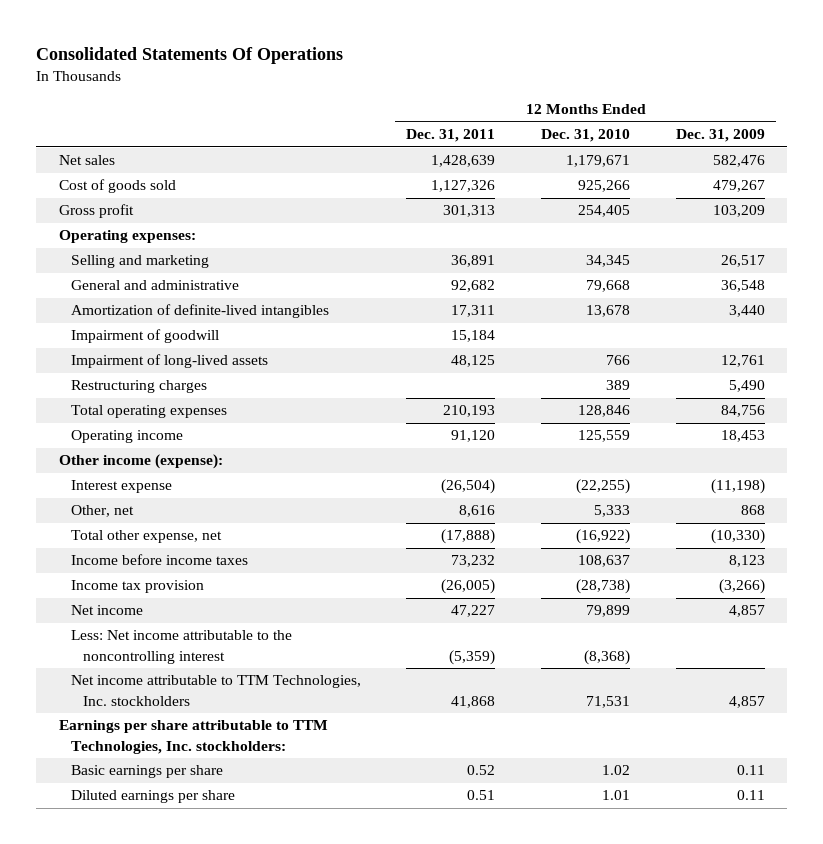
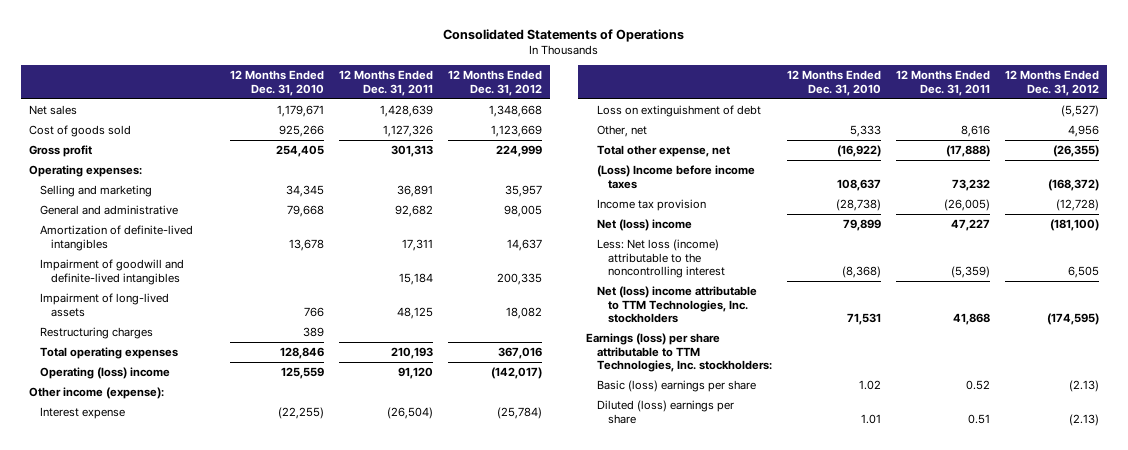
[36,47,344,65] Consolidated Statements Of Operations -> [442,28,684,42] Consolidated Statements of Operations
[675,129,765,143] Dec. 31, 2009 -> none
none -> [448,70,543,97] 12 Months Ended Dec. 31, 2012
[70,329,219,344] Impairment of goodwill -> [40,258,185,285] Impairment of goodwill and definite-lived intangibles
[70,430,183,444] Operating income -> [40,366,171,379] Operating (loss) income
none -> [596,104,761,117] Loss on extinguishment of debt
[70,554,248,566] Income before income taxes -> [596,164,755,189] (Loss) Income before income taxes
[70,605,143,616] Net income -> [596,218,692,231] Net (loss) income
[70,630,292,664] Less: Net income attributable to the noncontrolling interest -> [596,238,726,279] Less: Net loss (income) attributable to the noncontrolling interest
[70,675,361,706] Net income attributable to TTM Technologies, Inc. stockholders -> [596,285,757,324] Net (loss) income attributable to TTM Technologies, Inc. stockholders
[58,720,328,754] Earnings per share attributable to TTM Technologies, Inc. stockholders: -> [585,332,772,373] Earnings (loss) per share attributable to TTM Technologies, Inc. stockholders:
[70,765,223,779] Basic earnings per share -> [596,379,756,392] Basic (loss) earnings per share
[70,790,235,804] Diluted earnings per share -> [596,399,734,424] Diluted (loss) earnings per share

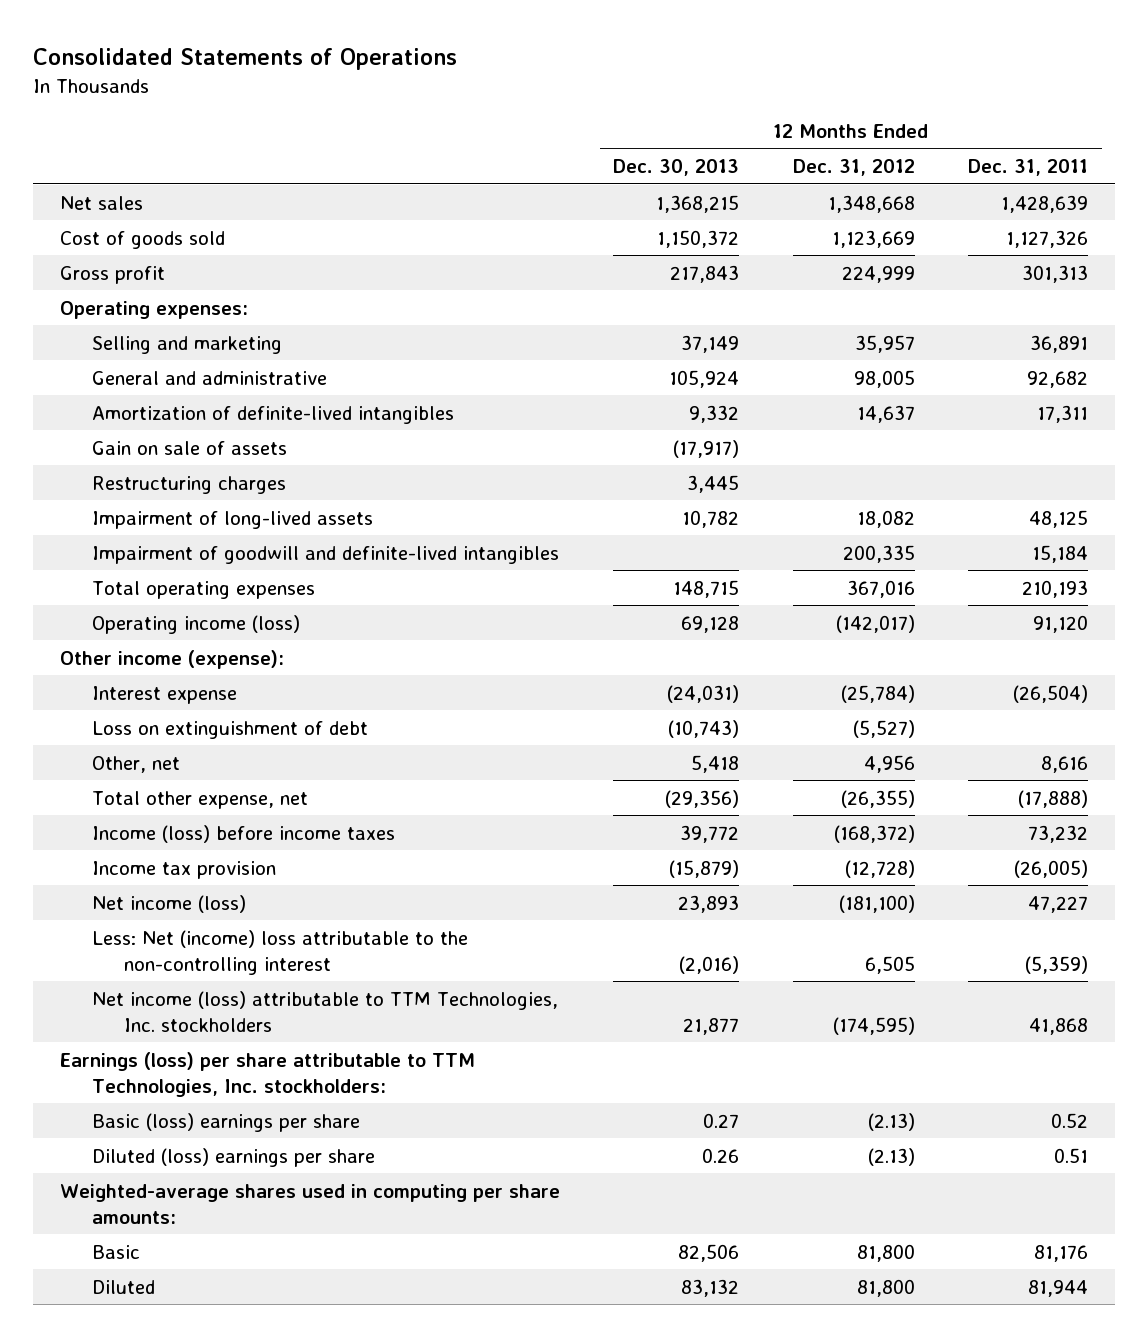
[230,70,325,97] 12 Months Ended Dec. 31, 2010 -> none
none -> [613,159,740,177] Dec. 30, 2013
none -> [91,440,287,455] Gain on sale of assets
[40,292,170,317] Impairment of long-lived assets -> [91,510,373,529] Impairment of long-lived assets
[40,258,185,285] Impairment of goodwill and definite-lived intangibles -> [91,545,559,564] Impairment of goodwill and definite-lived intangibles
[40,366,171,379] Operating (loss) income -> [91,614,300,634] Operating income (loss)
[596,164,755,189] (Loss) Income before income taxes -> [91,824,395,843] Income (loss) before income taxes
[596,218,692,231] Net (loss) income -> [91,894,246,913] Net income (loss)
[596,238,726,279] Less: Net loss (income) attributable to the noncontrolling interest -> [91,929,468,975] Less: Net (income) loss attributable to the non-controlling interest
[596,285,757,324] Net (loss) income attributable to TTM Technologies, Inc. stockholders -> [91,990,558,1032] Net income (loss) attributable to TTM Technologies, Inc. stockholders
none -> [59,1183,560,1224] Weighted-average shares used in computing per share amounts:
none -> [91,1244,140,1259] Basic
none -> [91,1279,155,1294] Diluted

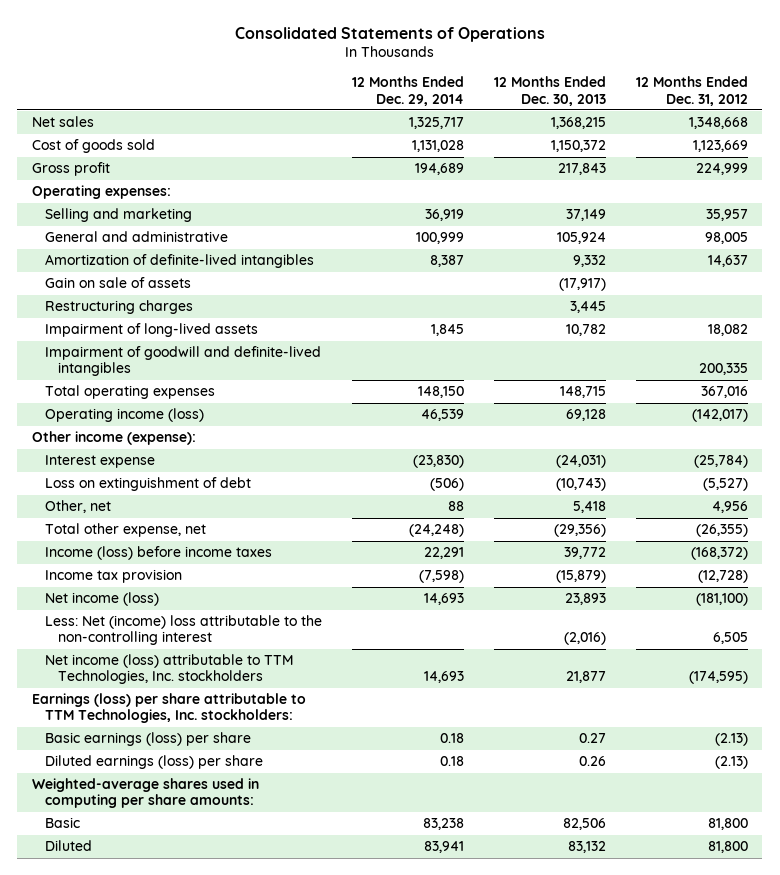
[968,159,1089,177] Dec. 31, 2011 -> none
none -> [351,76,464,106] 12 Months Ended Dec. 29, 2014
[91,1112,360,1132] Basic (loss) earnings per share -> [45,732,252,747] Basic earnings (loss) per share
[91,1147,375,1167] Diluted (loss) earnings per share -> [45,755,264,770] Diluted earnings (loss) per share

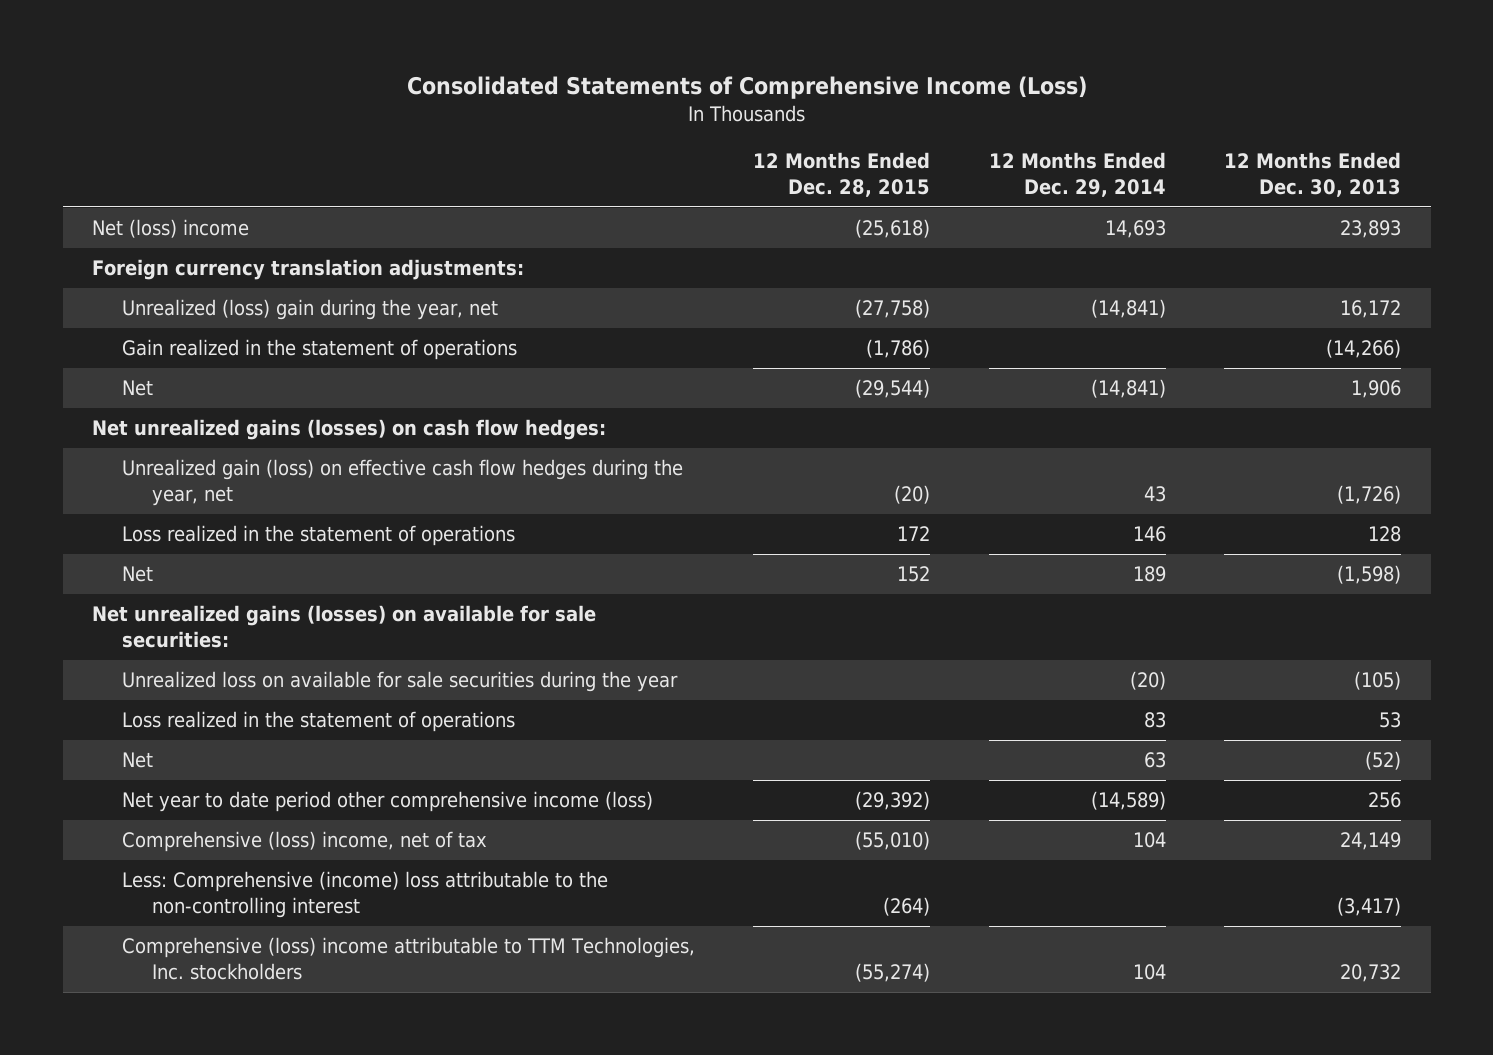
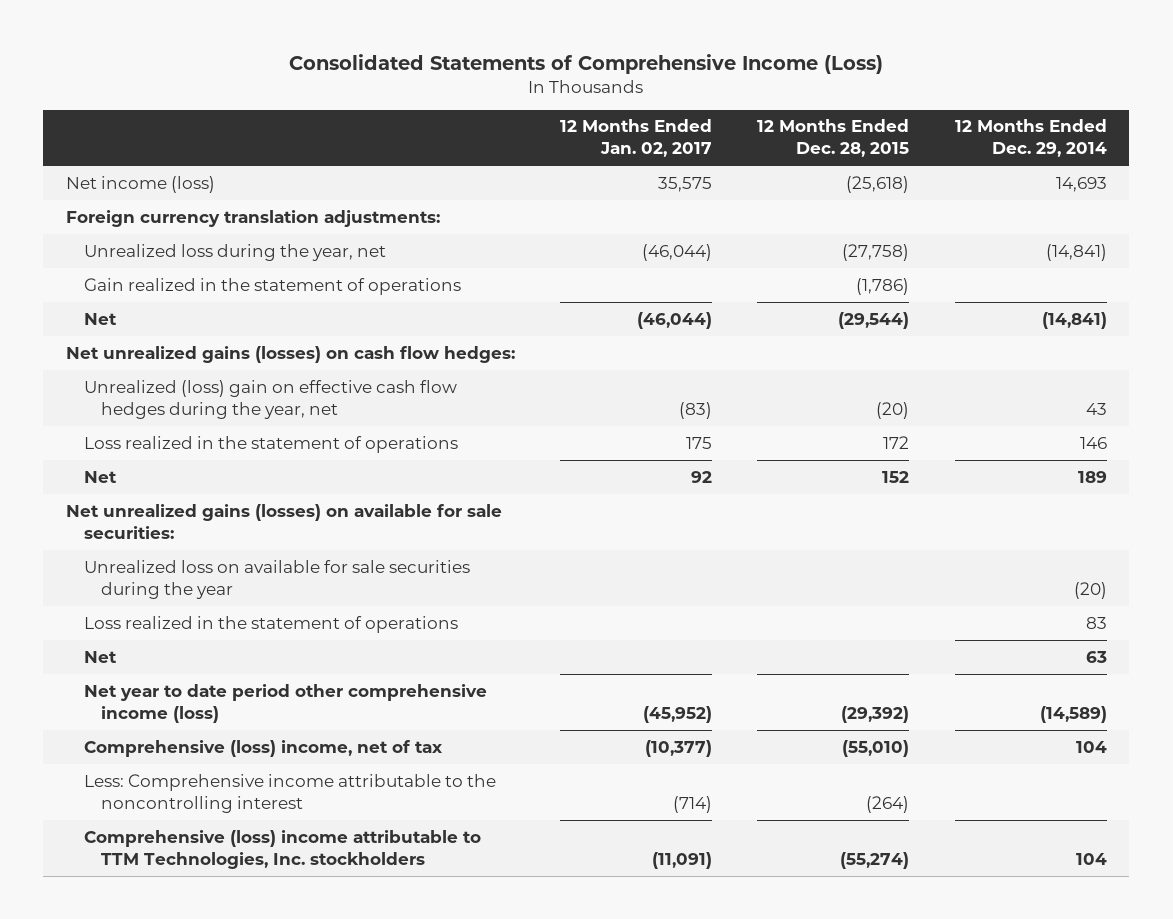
[1224,152,1402,197] 12 Months Ended Dec. 30, 2013 -> none
none -> [560,119,713,158] 12 Months Ended Jan. 02, 2017
[91,219,249,239] Net (loss) income -> [65,175,215,193] Net income (loss)
[122,299,499,321] Unrealized (loss) gain during the year, net -> [83,243,386,261] Unrealized loss during the year, net
[122,459,684,507] Unrealized gain (loss) on effective cash flow hedges during the year, net -> [83,379,457,419] Unrealized (loss) gain on effective cash flow hedges during the year, net
[122,871,609,919] Less: Comprehensive (income) loss attributable to the non-controlling interest -> [83,773,496,813] Less: Comprehensive income attributable to the noncontrolling interest

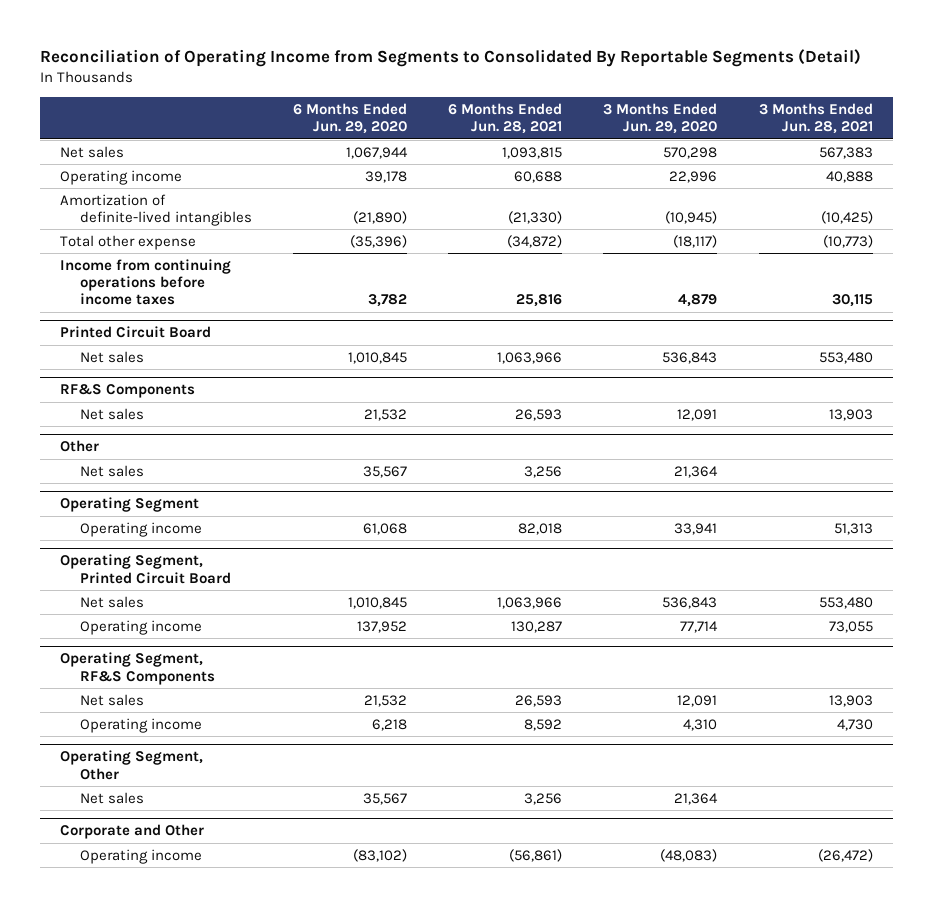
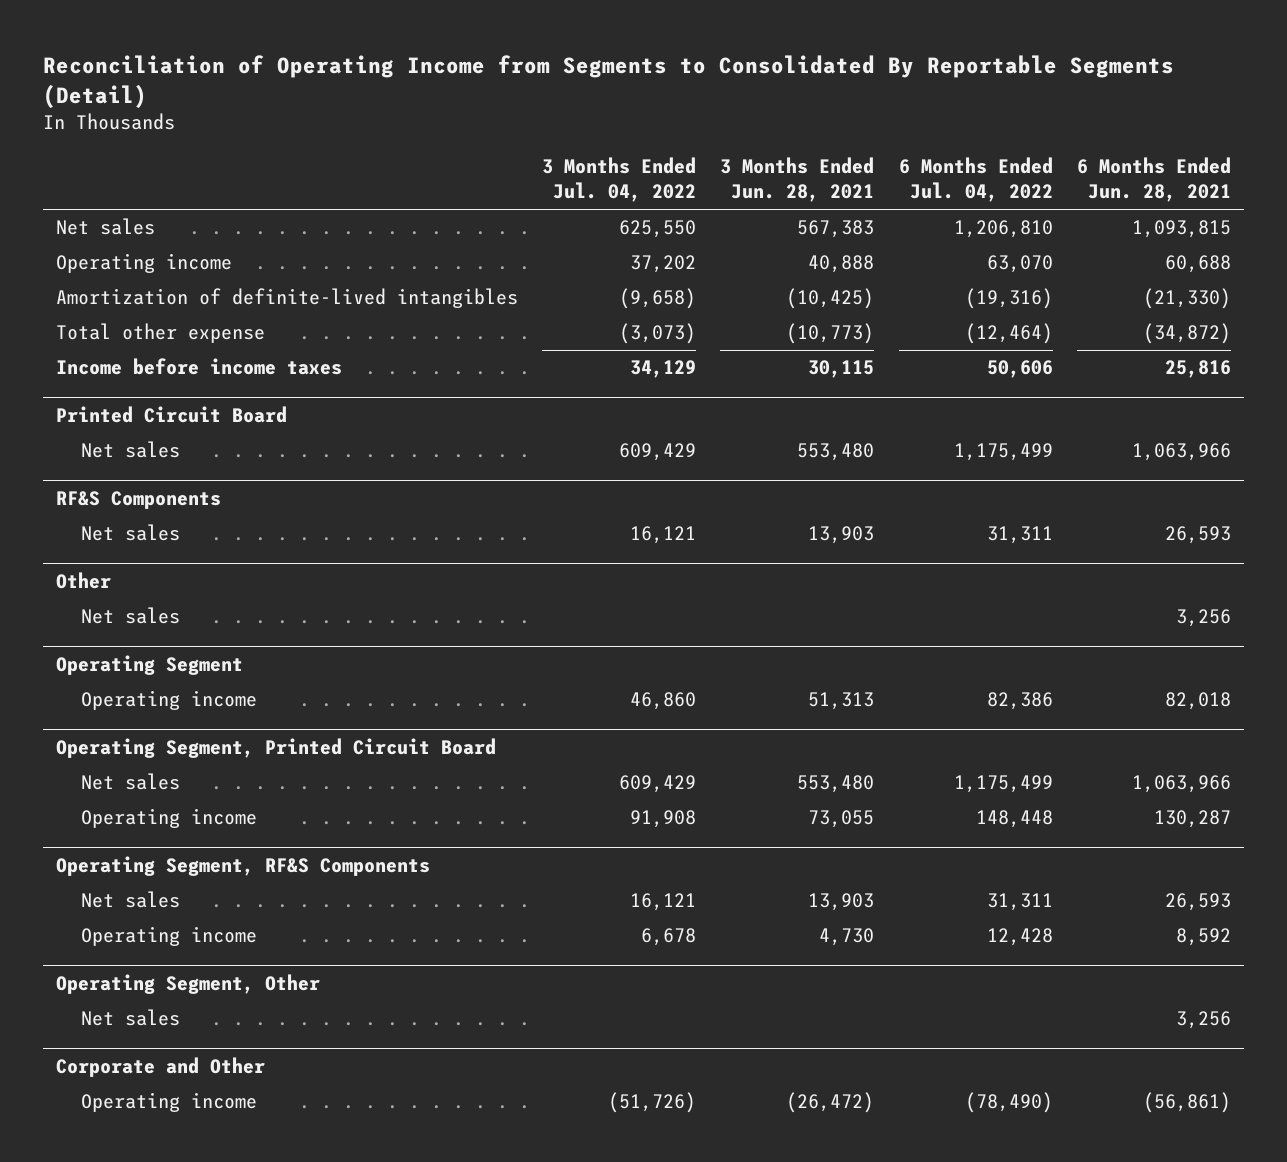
[292,102,407,135] 6 Months Ended Jun. 29, 2020 -> none
[603,102,718,135] 3 Months Ended Jun. 29, 2020 -> none
none -> [541,157,696,203] 3 Months Ended Jul. 04, 2022
none -> [898,157,1053,203] 6 Months Ended Jul. 04, 2022
[60,258,232,306] Income from continuing operations before income taxes -> [55,358,342,376] Income before income taxes

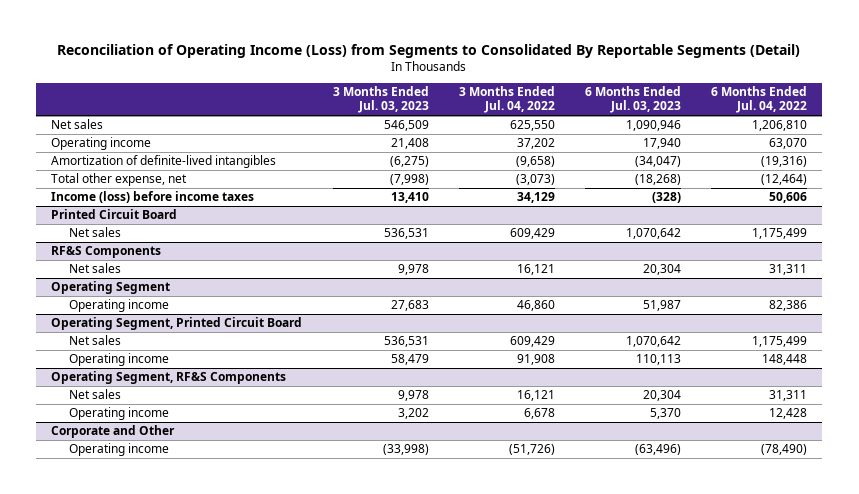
[43,55,1175,109] Reconciliation of Operating Income from Segments to Consolidated By Reportable Segments (Detail) -> [57,43,801,58] Reconciliation of Operating Income (Loss) from Segments to Consolidated By Reportable Segments (Detail)
[720,157,875,203] 3 Months Ended Jun. 28, 2021 -> none
[1077,157,1232,203] 6 Months Ended Jun. 28, 2021 -> none
none -> [332,86,429,114] 3 Months Ended Jul. 03, 2023
none -> [585,86,682,114] 6 Months Ended Jul. 03, 2023
[55,323,265,344] Total other expense -> [51,173,188,187] Total other expense, net
[55,358,342,376] Income before income taxes -> [51,191,255,204] Income (loss) before income taxes
[55,571,111,589] Other -> none
[80,607,180,625] Net sales -> none
[55,973,320,994] Operating Segment, Other -> none
[80,1009,180,1027] Net sales -> none

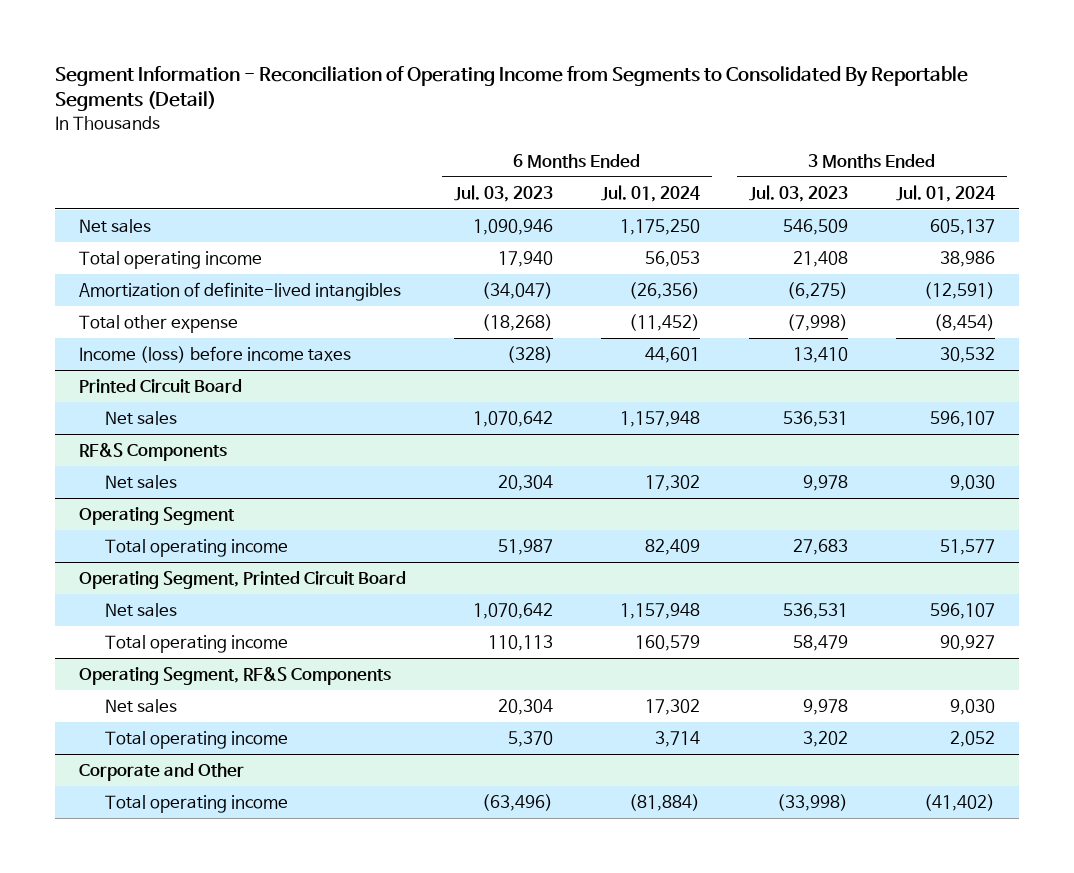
[57,43,801,58] Reconciliation of Operating Income (Loss) from Segments to Consolidated By Reportable Segments (Detail) -> [54,65,968,112] Segment Information - Reconciliation of Operating Income from Segments to Consolidated By Reportable Segments (Detail)
[458,86,555,114] 3 Months Ended Jul. 04, 2022 -> none
[711,86,808,114] 6 Months Ended Jul. 04, 2022 -> none
none -> [601,184,701,202] Jul. 01, 2024
none -> [895,184,995,202] Jul. 01, 2024
[51,137,152,151] Operating income -> [78,250,262,269] Total operating income
[51,173,188,187] Total other expense, net -> [78,314,238,333] Total other expense
[69,299,170,313] Operating income -> [105,538,289,557] Total operating income
[69,353,170,367] Operating income -> [105,634,289,653] Total operating income
[69,407,170,421] Operating income -> [105,730,289,749] Total operating income
[69,443,170,457] Operating income -> [105,794,289,813] Total operating income

